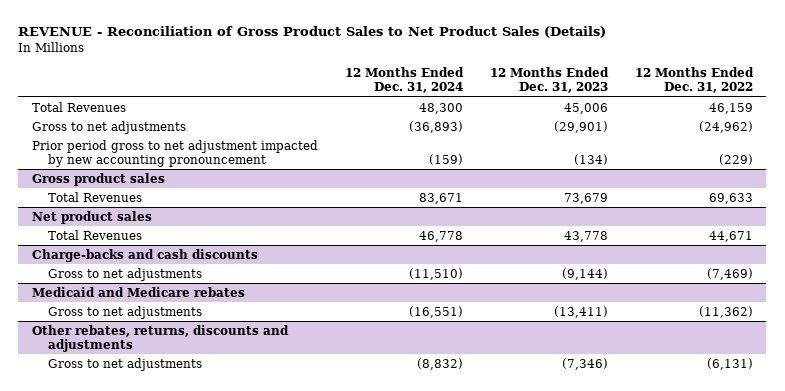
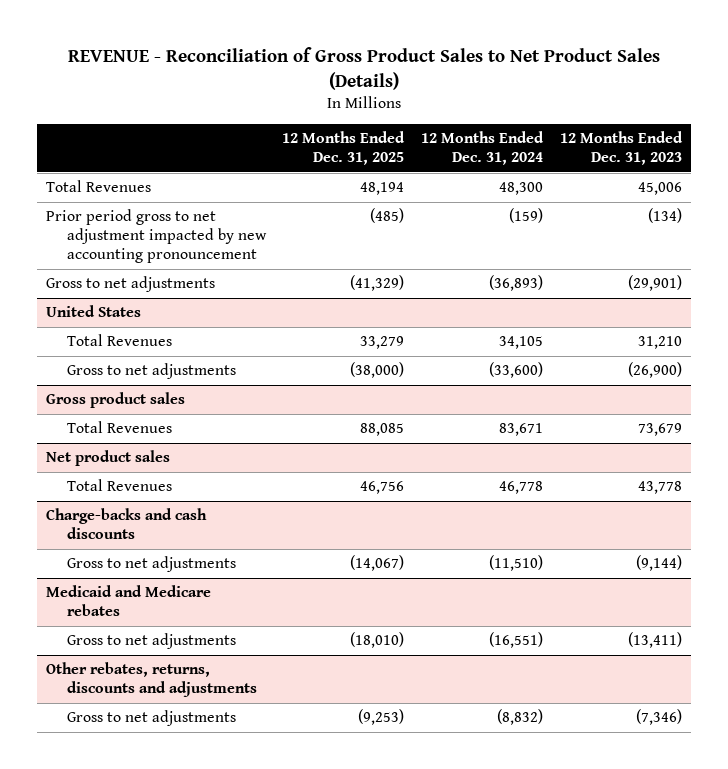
[634,66,754,94] 12 Months Ended Dec. 31, 2022 -> none
none -> [282,131,406,166] 12 Months Ended Dec. 31, 2025
[31,120,186,134] Gross to net adjustments -> [45,276,215,293] Gross to net adjustments
none -> [45,305,141,318] United States
none -> [66,334,172,347] Total Revenues
none -> [66,363,236,380] Gross to net adjustments

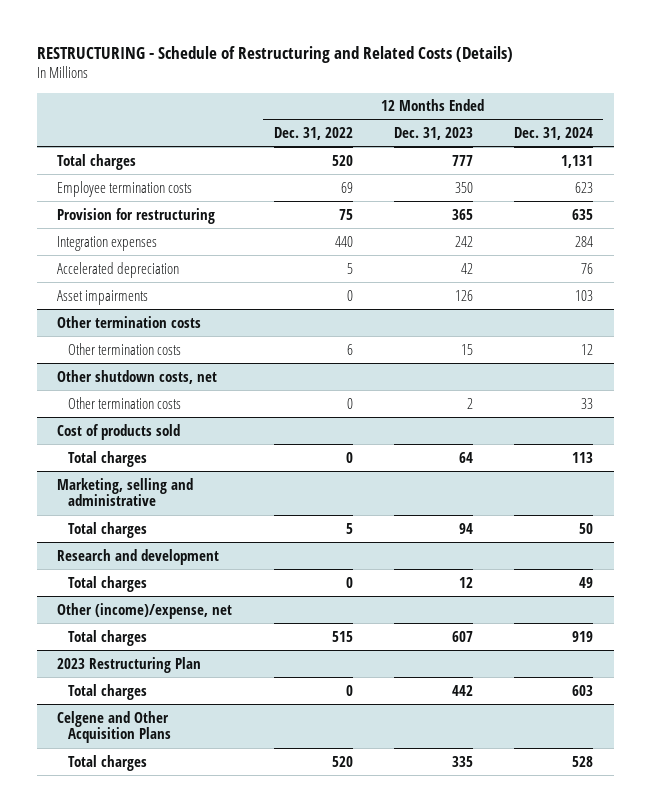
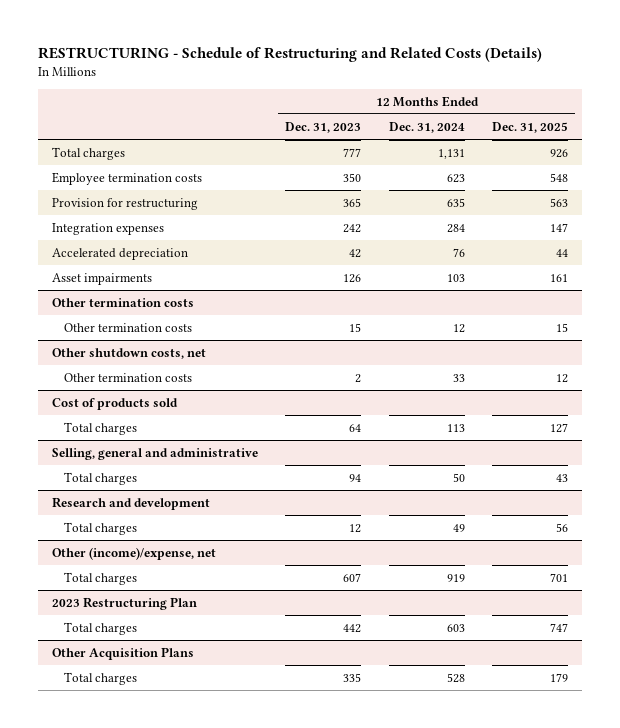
[273,127,353,141] Dec. 31, 2022 -> none
none -> [492,121,569,133] Dec. 31, 2025
[57,477,194,507] Marketing, selling and administrative -> [51,447,258,460] Selling, general and administrative
[57,710,172,744] Celgene and Other Acquisition Plans -> [51,646,194,660] Other Acquisition Plans

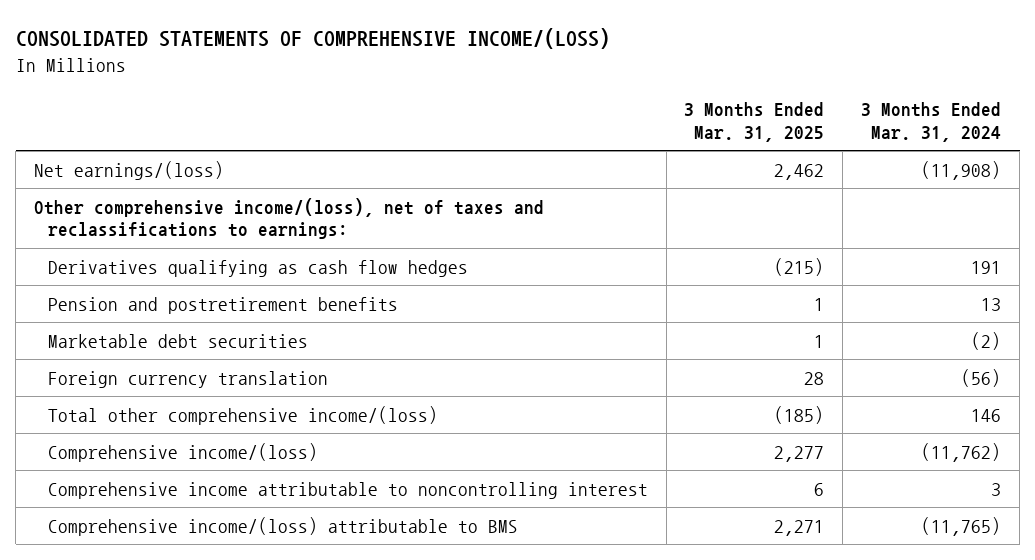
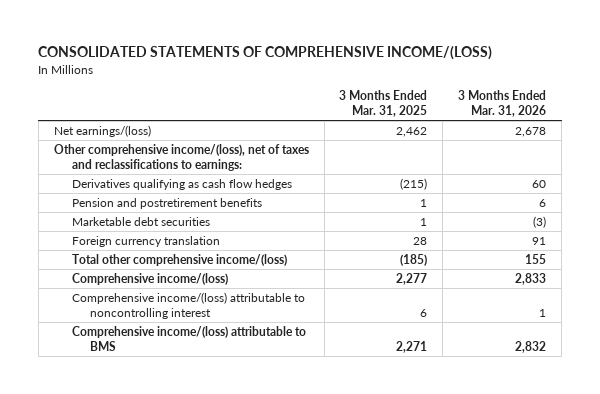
[861,102,1002,142] 3 Months Ended Mar. 31, 2024 -> none
none -> [458,89,547,118] 3 Months Ended Mar. 31, 2026
[47,481,648,499] Comprehensive income attributable to noncontrolling interest -> [71,291,305,320] Comprehensive income/(loss) attributable to noncontrolling interest

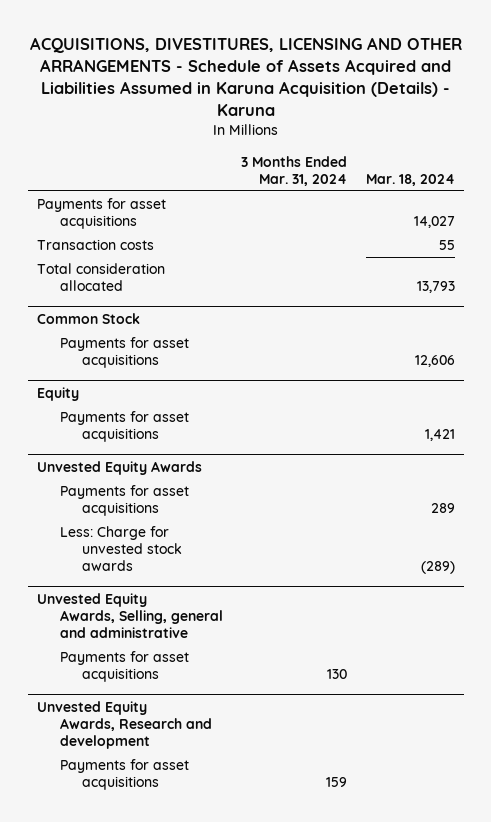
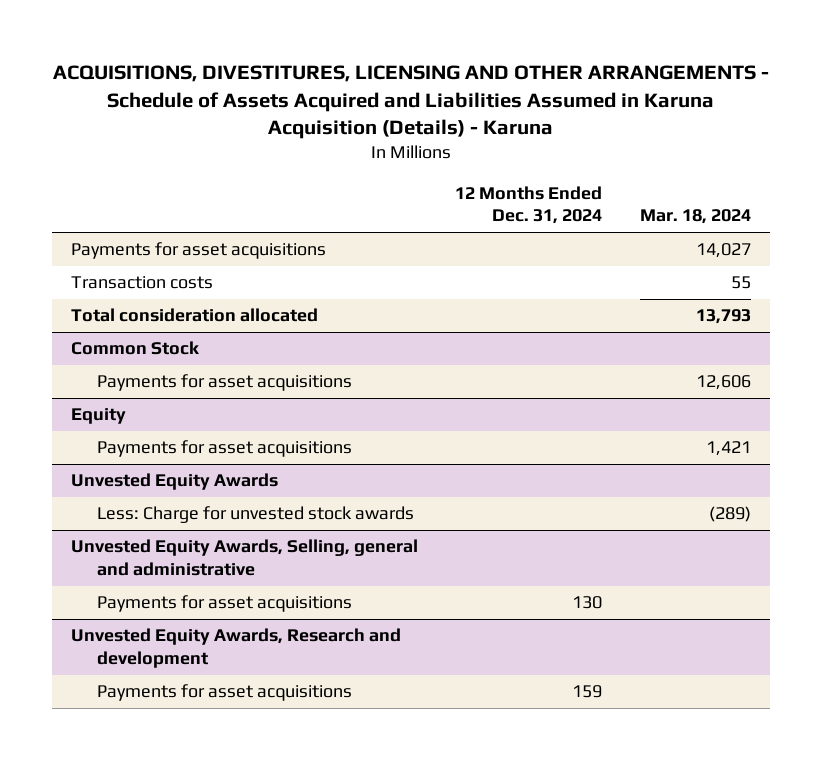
[241,155,348,186] 3 Months Ended Mar. 31, 2024 -> none
none -> [455,185,603,225] 12 Months Ended Dec. 31, 2024
[59,485,189,517] Payments for asset acquisitions -> none

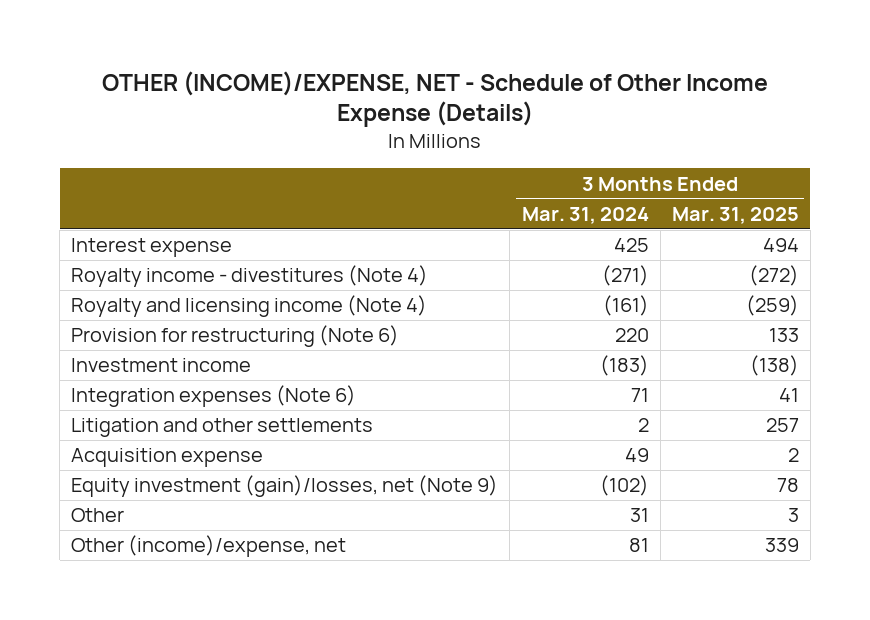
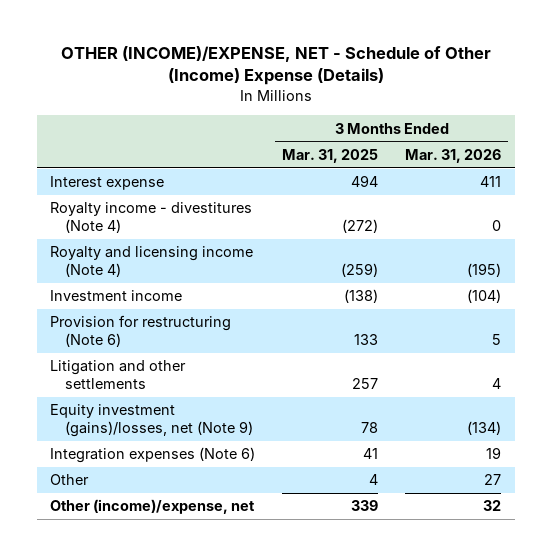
[102,70,769,128] OTHER (INCOME)/EXPENSE, NET - Schedule of Other Income Expense (Details) -> [60,45,491,86] OTHER (INCOME)/EXPENSE, NET - Schedule of Other (Income) Expense (Details)
[521,206,649,224] Mar. 31, 2024 -> none
none -> [405,148,502,163] Mar. 31, 2026
[71,325,400,348] Provision for restructuring (Note 6) -> [50,315,232,347] Provision for restructuring (Note 6)
[71,448,264,468] Acquisition expense -> none
[71,475,499,498] Equity investment (gain)/losses, net (Note 9) -> [50,404,253,437] Equity investment (gains)/losses, net (Note 9)
[71,385,357,408] Integration expenses (Note 6) -> [50,447,256,464] Integration expenses (Note 6)
[787,508,799,523] 3 -> [369,474,379,486] 4

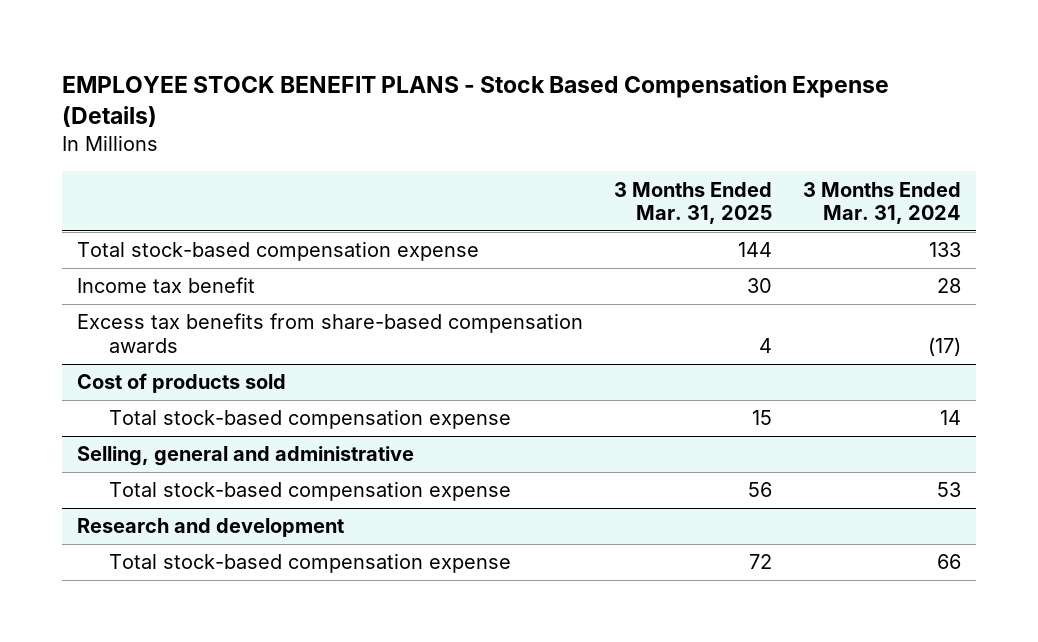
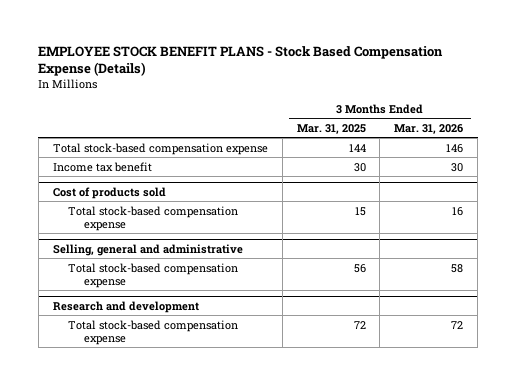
[802,181,961,225] 3 Months Ended Mar. 31, 2024 -> none
none -> [394,123,464,134] Mar. 31, 2026
[77,313,584,354] Excess tax benefits from share-based compensation awards -> none

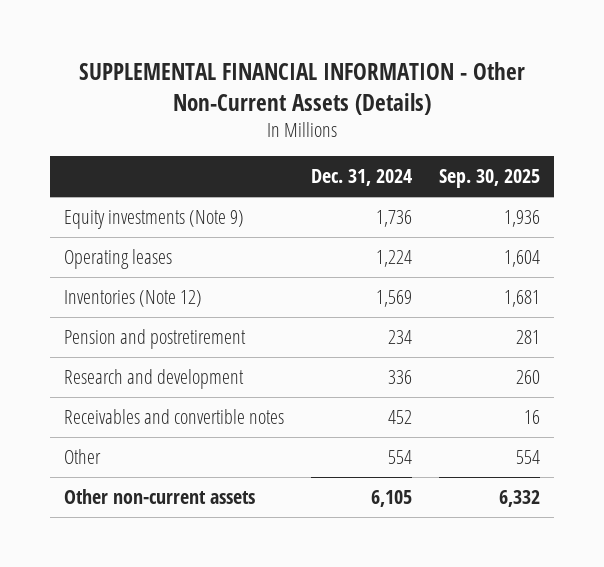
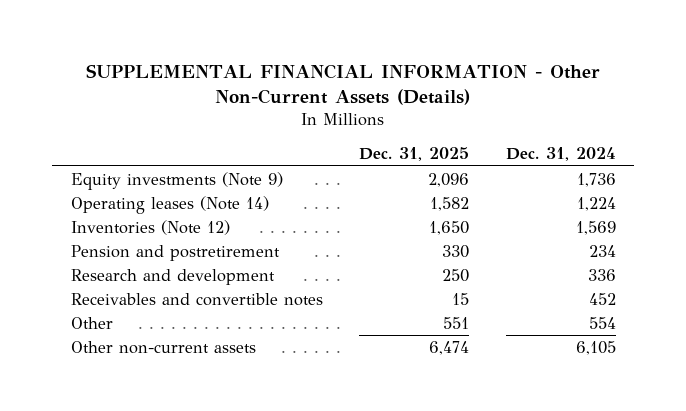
[439,169,541,189] Sep. 30, 2025 -> none
none -> [359,147,470,162] Dec. 31, 2025
[63,248,172,269] Operating leases -> [70,195,269,214] Operating leases (Note 14)

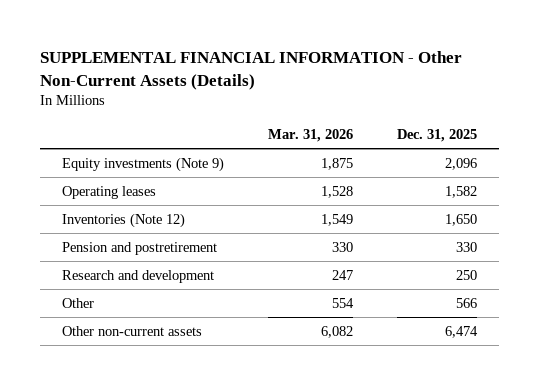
[505,147,616,162] Dec. 31, 2024 -> none
none -> [267,129,353,143] Mar. 31, 2026
[70,195,269,214] Operating leases (Note 14) -> [61,185,156,199] Operating leases
[70,292,323,306] Receivables and convertible notes -> none
[443,316,470,329] 551 -> [455,297,477,308] 566

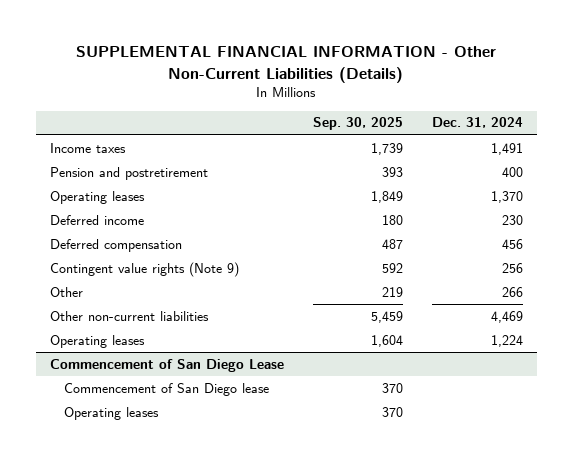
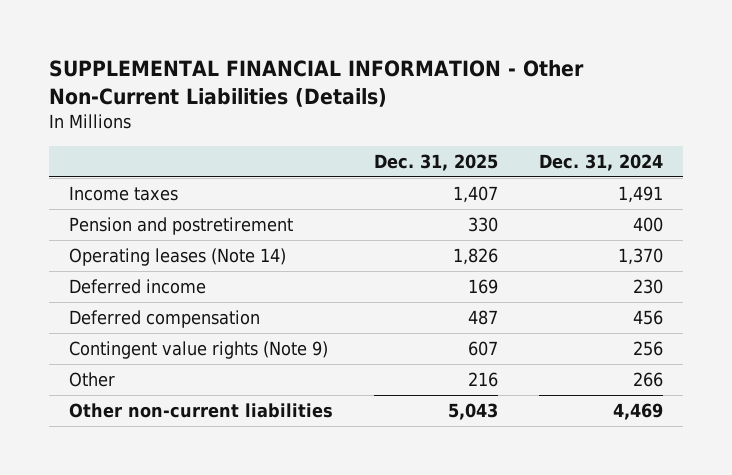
[312,117,403,131] Sep. 30, 2025 -> none
none -> [373,153,498,171] Dec. 31, 2025
[50,190,146,204] Operating leases -> [69,248,287,267] Operating leases (Note 14)
[50,334,146,348] Operating leases -> none
[50,358,285,372] Commencement of San Diego Lease -> none
[64,382,270,396] Commencement of San Diego lease -> none
[64,406,160,420] Operating leases -> none

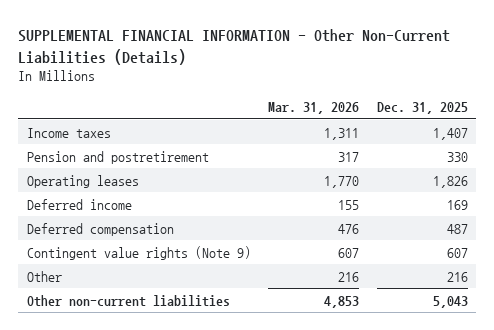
[538,153,663,171] Dec. 31, 2024 -> none
none -> [268,101,360,114] Mar. 31, 2026
[69,248,287,267] Operating leases (Note 14) -> [26,174,139,188] Operating leases

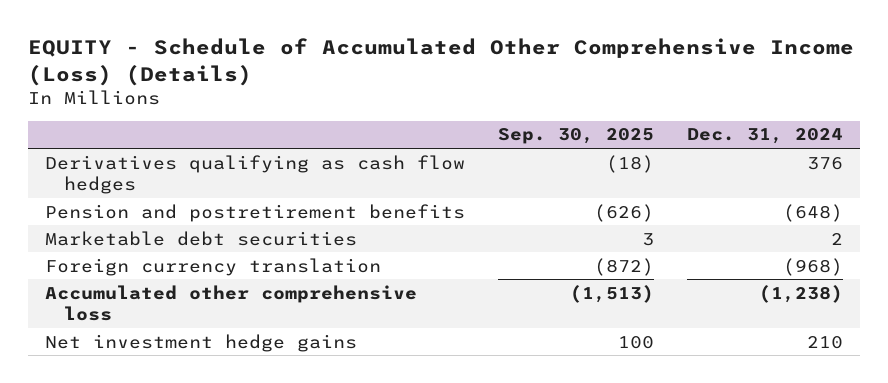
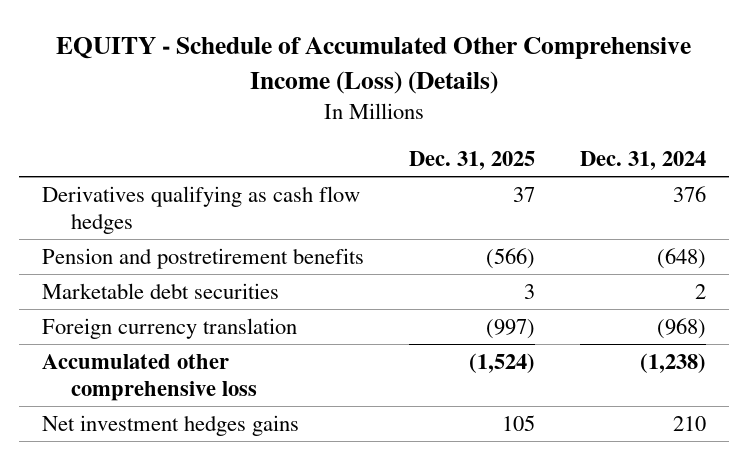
[498,128,655,145] Sep. 30, 2025 -> none
none -> [409,151,536,171] Dec. 31, 2025
[44,333,357,352] Net investment hedge gains -> [41,414,299,436] Net investment hedges gains

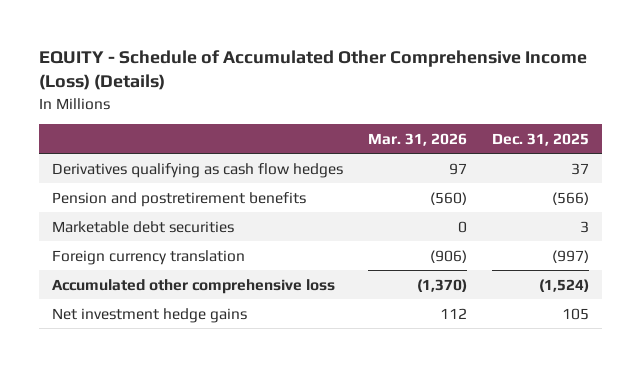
[580,151,707,171] Dec. 31, 2024 -> none
none -> [367,132,467,146] Mar. 31, 2026
[41,414,299,436] Net investment hedges gains -> [51,307,247,323] Net investment hedge gains

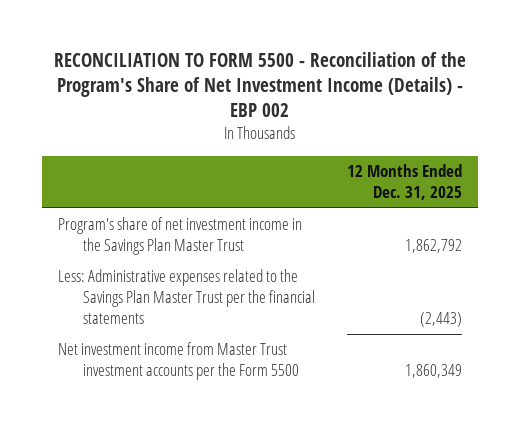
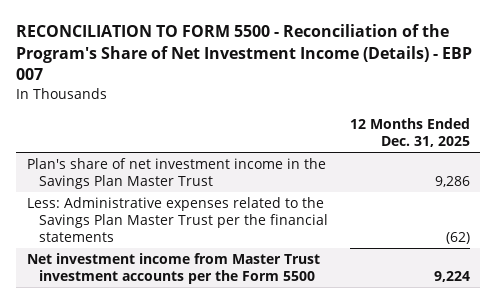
[53,51,466,118] RECONCILIATION TO FORM 5500 - Reconciliation of the Program's Share of Net Investment Income (Details) - EBP 002 -> [15,24,472,81] RECONCILIATION TO FORM 5500 - Reconciliation of the Program's Share of Net Investment Income (Details) - EBP 007
[57,217,302,256] Program's share of net investment income in the Savings Plan Master Trust -> [26,158,326,190] Plan's share of net investment income in the Savings Plan Master Trust
[404,239,462,254] 1,862,792 -> [434,176,470,188] 9,286
[419,312,462,328] (2,443) -> [445,231,470,244] (62)
[404,364,462,379] 1,860,349 -> [433,271,470,283] 9,224

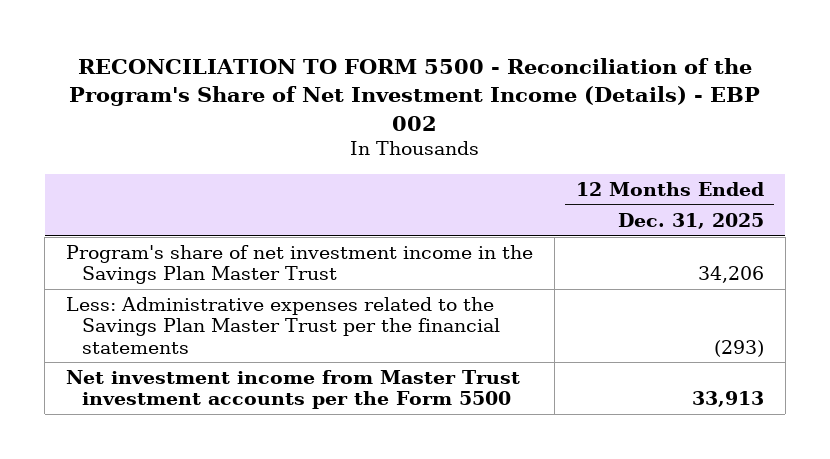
[15,24,472,81] RECONCILIATION TO FORM 5500 - Reconciliation of the Program's Share of Net Investment Income (Details) - EBP 007 -> [69,57,761,131] RECONCILIATION TO FORM 5500 - Reconciliation of the Program's Share of Net Investment Income (Details) - EBP 002
[26,158,326,190] Plan's share of net investment income in the Savings Plan Master Trust -> [66,245,534,285] Program's share of net investment income in the Savings Plan Master Trust
[434,176,470,188] 9,286 -> [697,266,764,284] 34,206
[445,231,470,244] (62) -> [713,339,764,357] (293)
[433,271,470,283] 9,224 -> [691,391,764,408] 33,913

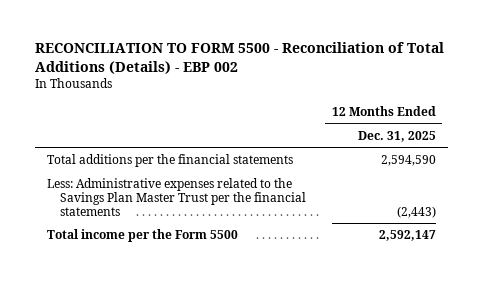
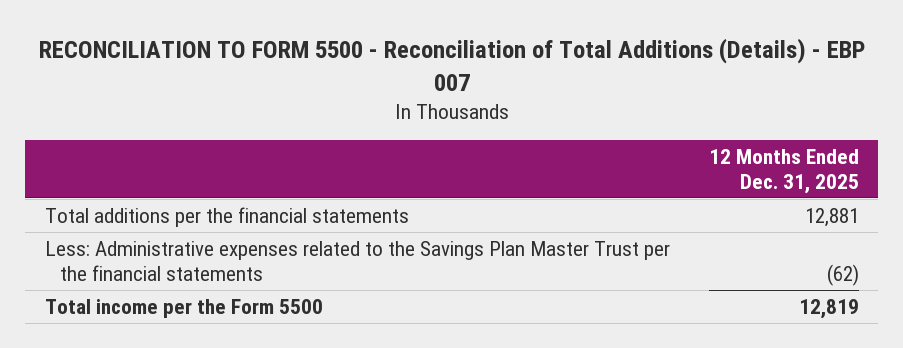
[34,42,444,74] RECONCILIATION TO FORM 5500 - Reconciliation of Total Additions (Details) - EBP 002 -> [38,37,865,91] RECONCILIATION TO FORM 5500 - Reconciliation of Total Additions (Details) - EBP 007
[380,155,436,167] 2,594,590 -> [804,207,859,227] 12,881
[396,206,436,219] (2,443) -> [826,263,859,286] (62)
[378,230,436,242] 2,592,147 -> [798,298,859,319] 12,819

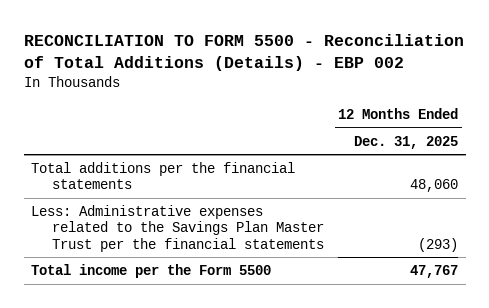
[38,37,865,91] RECONCILIATION TO FORM 5500 - Reconciliation of Total Additions (Details) - EBP 007 -> [23,33,464,71] RECONCILIATION TO FORM 5500 - Reconciliation of Total Additions (Details) - EBP 002
[804,207,859,227] 12,881 -> [410,179,459,193] 48,060
[826,263,859,286] (62) -> [418,237,459,252] (293)
[798,298,859,319] 12,819 -> [410,265,459,279] 47,767

